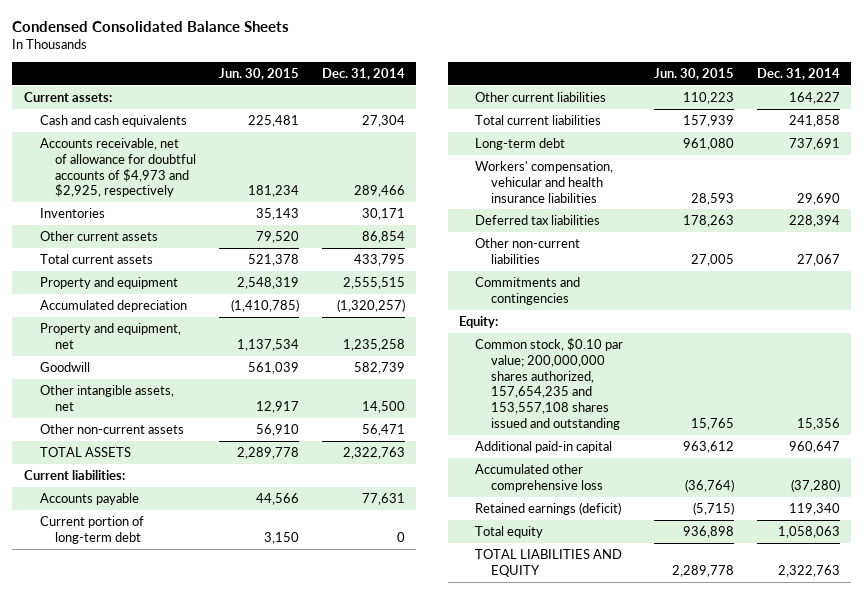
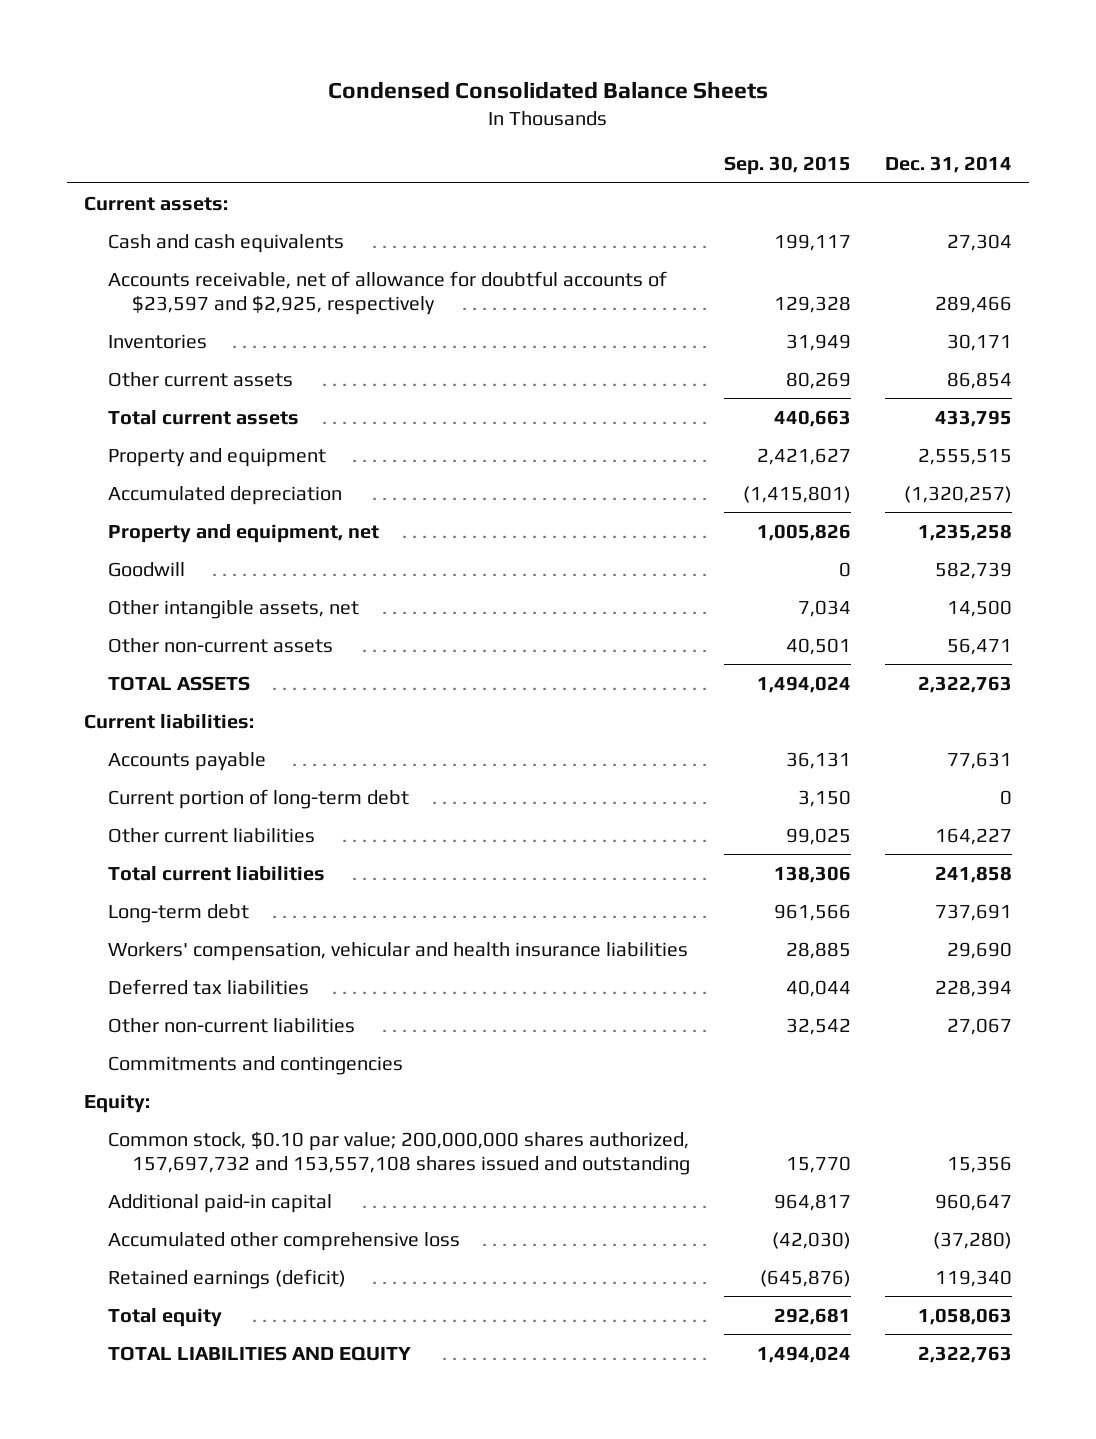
[219,67,300,80] Jun. 30, 2015 -> none
none -> [724,156,852,176] Sep. 30, 2015
[39,137,197,198] Accounts receivable, net of allowance for doubtful accounts of $4,973 and $2,925, respectively -> [107,270,667,315] Accounts receivable, net of allowance for doubtful accounts of $23,597 and $2,925, respectively
[474,337,623,430] Common stock, $0.10 par value; 200,000,000 shares authorized, 157,654,235 and 153,557,108 shares issued and outstanding -> [107,1130,690,1175] Common stock, $0.10 par value; 200,000,000 shares authorized, 157,697,732 and 153,557,108 shares issued and outstanding

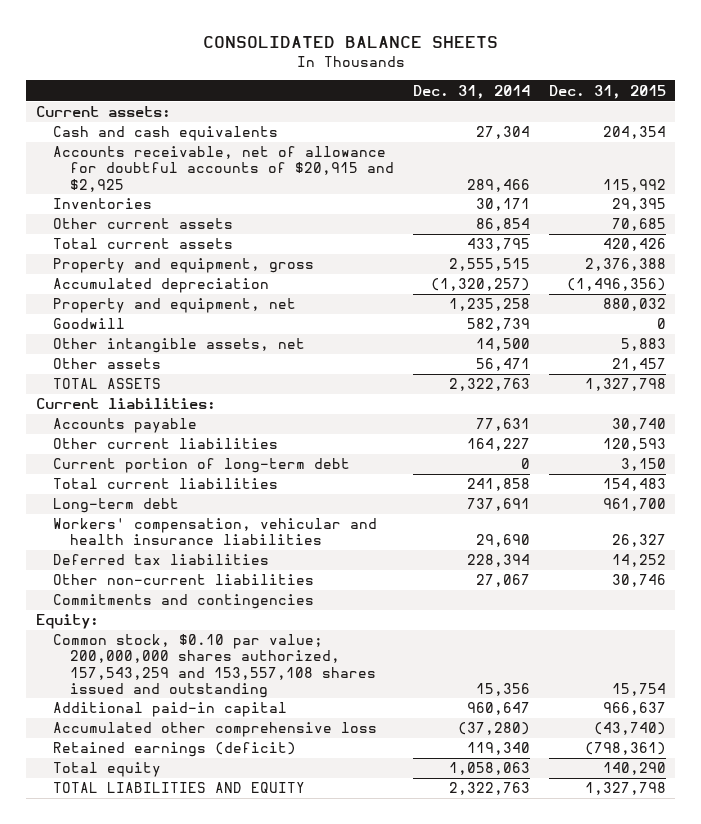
[327,80,768,99] Condensed Consolidated Balance Sheets -> [202,35,498,48] CONSOLIDATED BALANCE SHEETS
[724,156,852,176] Sep. 30, 2015 -> none
none -> [548,84,666,99] Dec. 31, 2015
[107,270,667,315] Accounts receivable, net of allowance for doubtful accounts of $23,597 and $2,925, respectively -> [52,146,395,192] Accounts receivable, net of allowance for doubtful accounts of $20,915 and $2,925
[107,447,326,467] Property and equipment -> [52,258,314,274] Property and equipment, gross
[107,637,333,653] Other non-current assets -> [52,358,161,370] Other assets
[107,788,409,809] Current portion of long-term debt -> [52,458,350,474] Current portion of long-term debt
[107,1130,690,1175] Common stock, $0.10 par value; 200,000,000 shares authorized, 157,697,732 and 153,557,108 shares issued and outstanding -> [52,634,377,698] Common stock, $0.10 par value; 200,000,000 shares authorized, 157,543,259 and 153,557,108 shares issued and outstanding

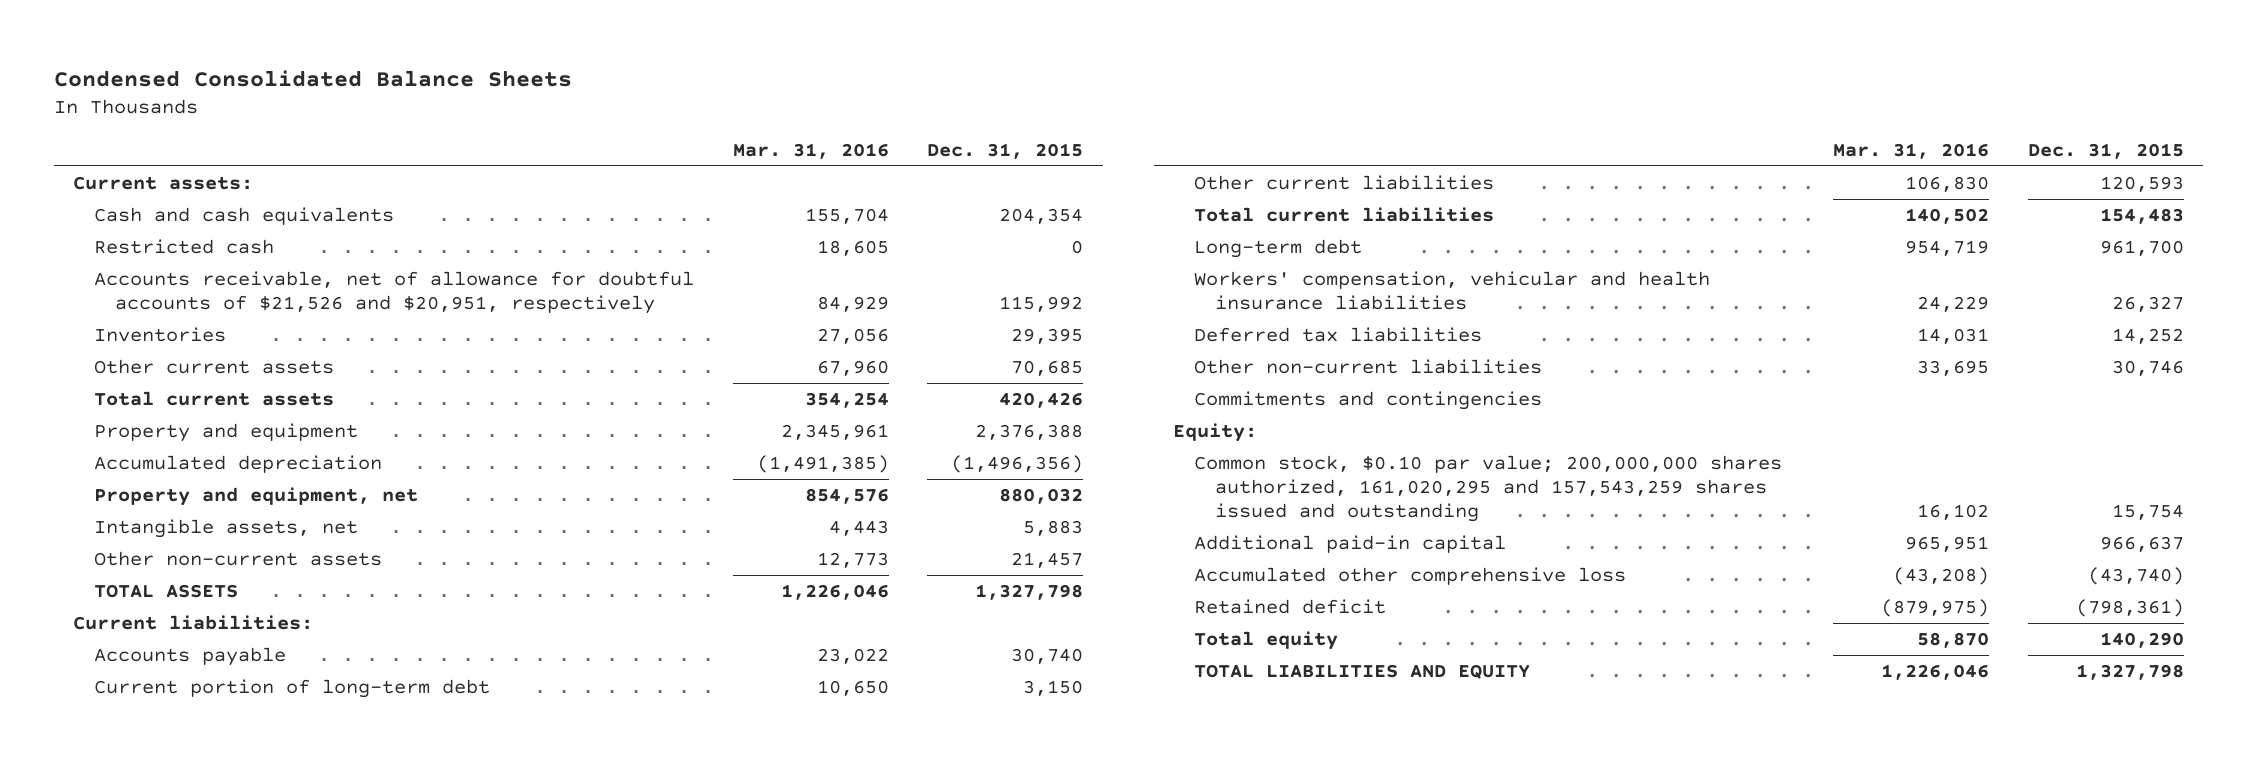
[202,35,498,48] CONSOLIDATED BALANCE SHEETS -> [53,69,572,87] Condensed Consolidated Balance Sheets
[413,84,531,99] Dec. 31, 2014 -> none
none -> [732,142,889,159] Mar. 31, 2016
none -> [94,239,275,255] Restricted cash
[52,146,395,192] Accounts receivable, net of allowance for doubtful accounts of $20,915 and $2,925 -> [94,271,695,315] Accounts receivable, net of allowance for doubtful accounts of $21,526 and $20,951, respectively
[52,258,314,274] Property and equipment, gross -> [94,423,359,443] Property and equipment
[52,318,125,330] Goodwill -> none
[52,338,305,354] Other intangible assets, net -> [94,519,359,539] Intangible assets, net
[52,358,161,370] Other assets -> [94,551,383,567] Other non-current assets
[52,438,278,450] Other current liabilities -> [1194,175,1495,191] Other current liabilities
[52,634,377,698] Common stock, $0.10 par value; 200,000,000 shares authorized, 157,543,259 and 153,557,108 shares issued and outstanding -> [1194,455,1783,522] Common stock, $0.10 par value; 200,000,000 shares authorized, 161,020,295 and 157,543,259 shares issued and outstanding
[52,742,296,758] Retained earnings (deficit) -> [1194,599,1387,615] Retained deficit

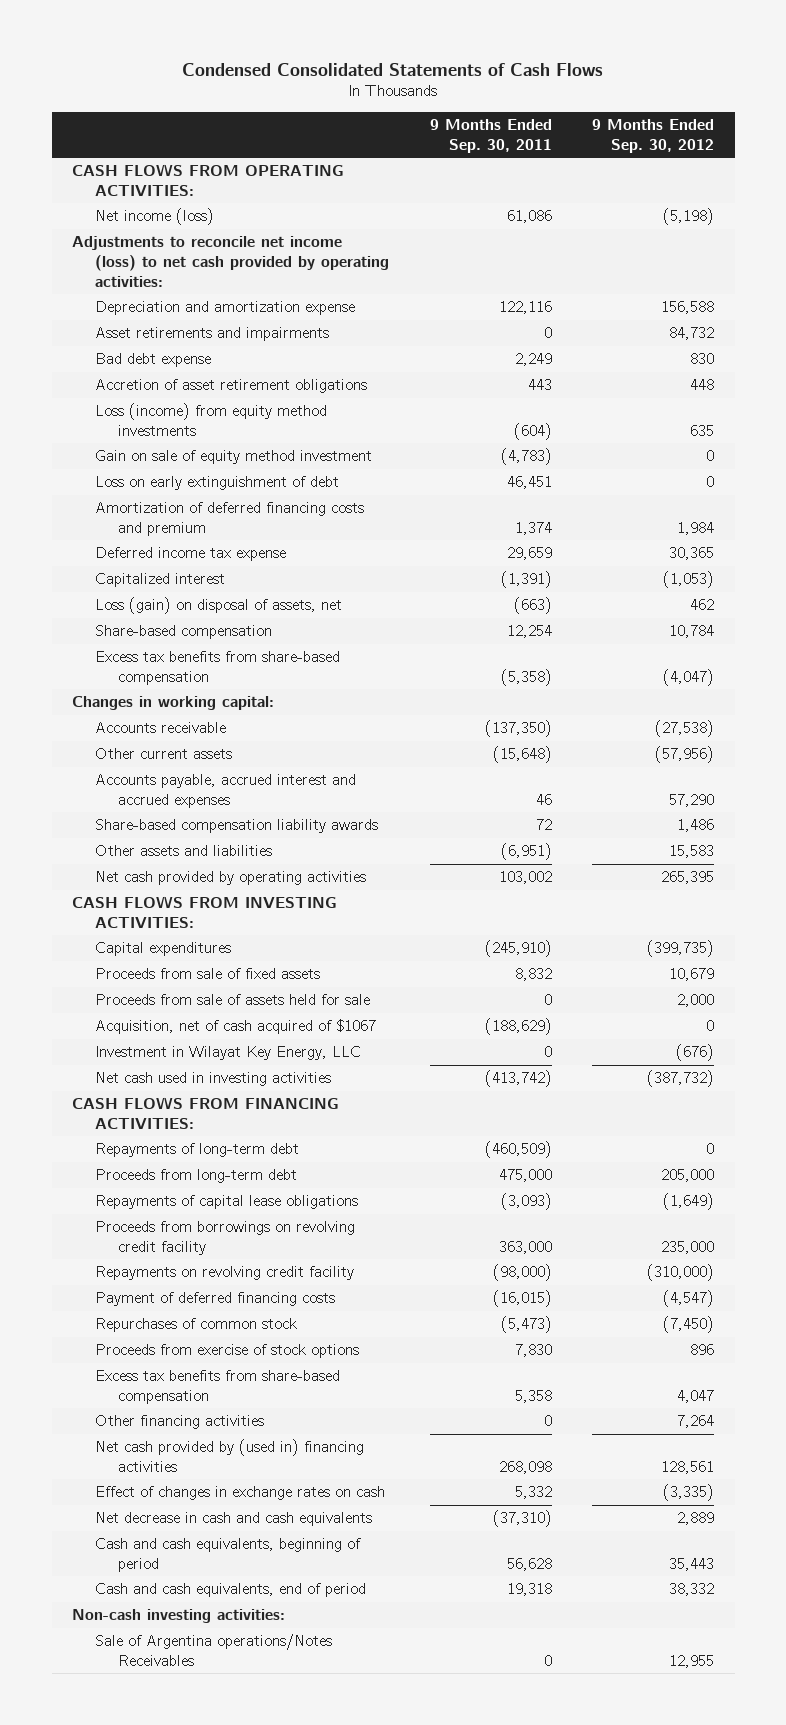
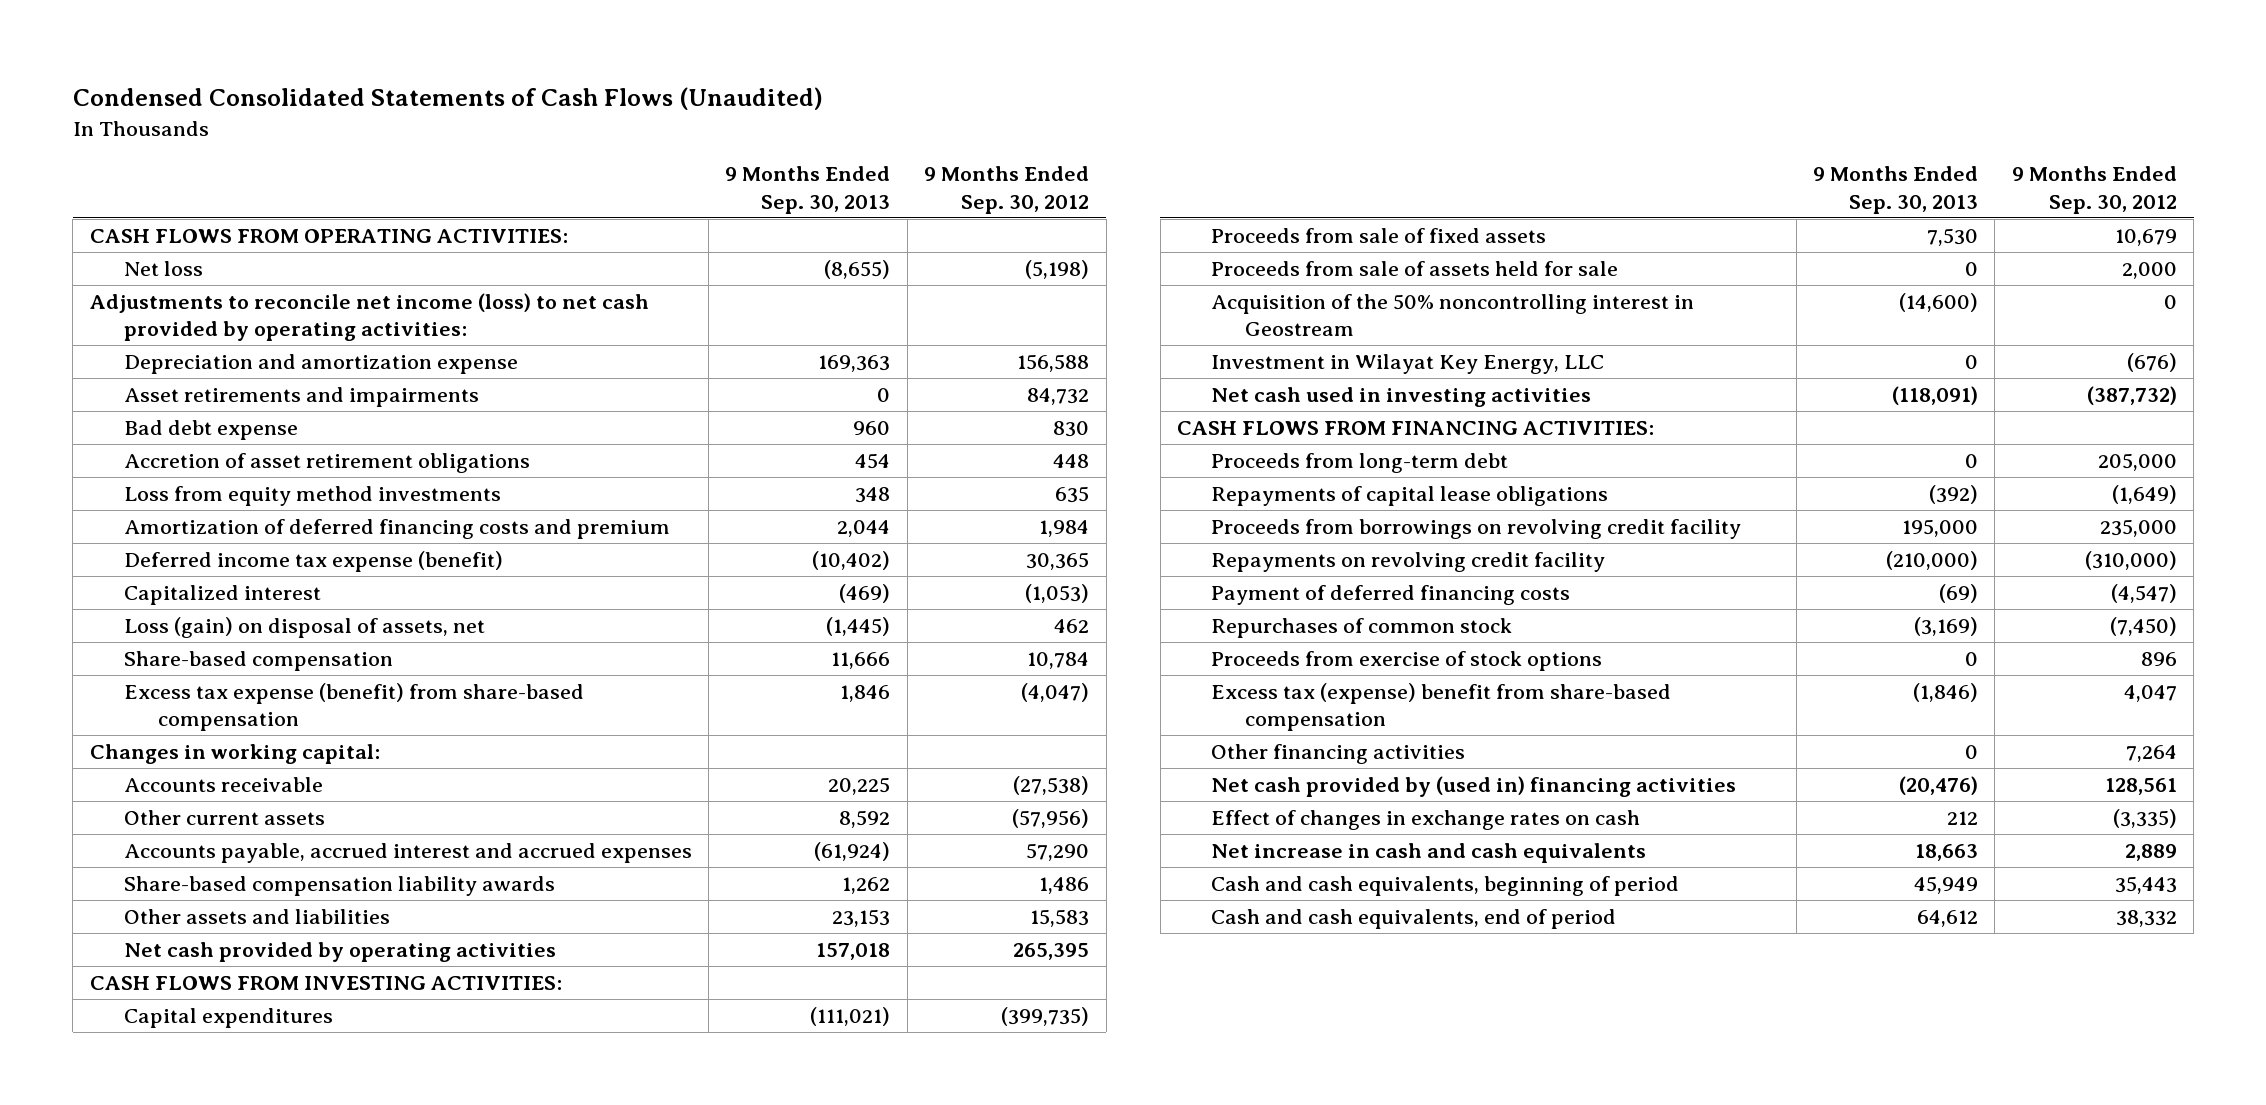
[182,62,604,76] Condensed Consolidated Statements of Cash Flows -> [72,87,823,111] Condensed Consolidated Statements of Cash Flows (Unaudited)
[429,119,552,153] 9 Months Ended Sep. 30, 2011 -> none
none -> [725,166,891,214] 9 Months Ended Sep. 30, 2013
[94,208,214,226] Net income (loss) -> [123,261,203,277] Net loss
[94,450,372,465] Gain on sale of equity method investment -> none
[94,476,339,491] Loss on early extinguishment of debt -> none
[94,403,327,436] Loss (income) from equity method investments -> [123,486,501,507] Loss from equity method investments
[94,547,286,562] Deferred income tax expense -> [123,551,503,573] Deferred income tax expense (benefit)
[94,651,340,685] Excess tax benefits from share-based compensation -> [123,683,584,732] Excess tax expense (benefit) from share-based compensation
[94,1019,376,1035] Acquisition, net of cash acquired of $1067 -> none
none -> [1211,294,1695,337] Acquisition of the 50% noncontrolling interest in Geostream
[94,1143,299,1158] Repayments of long-term debt -> none
[94,1370,340,1404] Excess tax benefits from share-based compensation -> [1211,683,1672,732] Excess tax (expense) benefit from share-based compensation
[94,1512,372,1527] Net decrease in cash and cash equivalents -> [1211,843,1647,864] Net increase in cash and cash equivalents
[71,1609,285,1624] Non-cash investing activities: -> none
[94,1634,332,1666] Sale of Argentina operations/Notes Receivables -> none

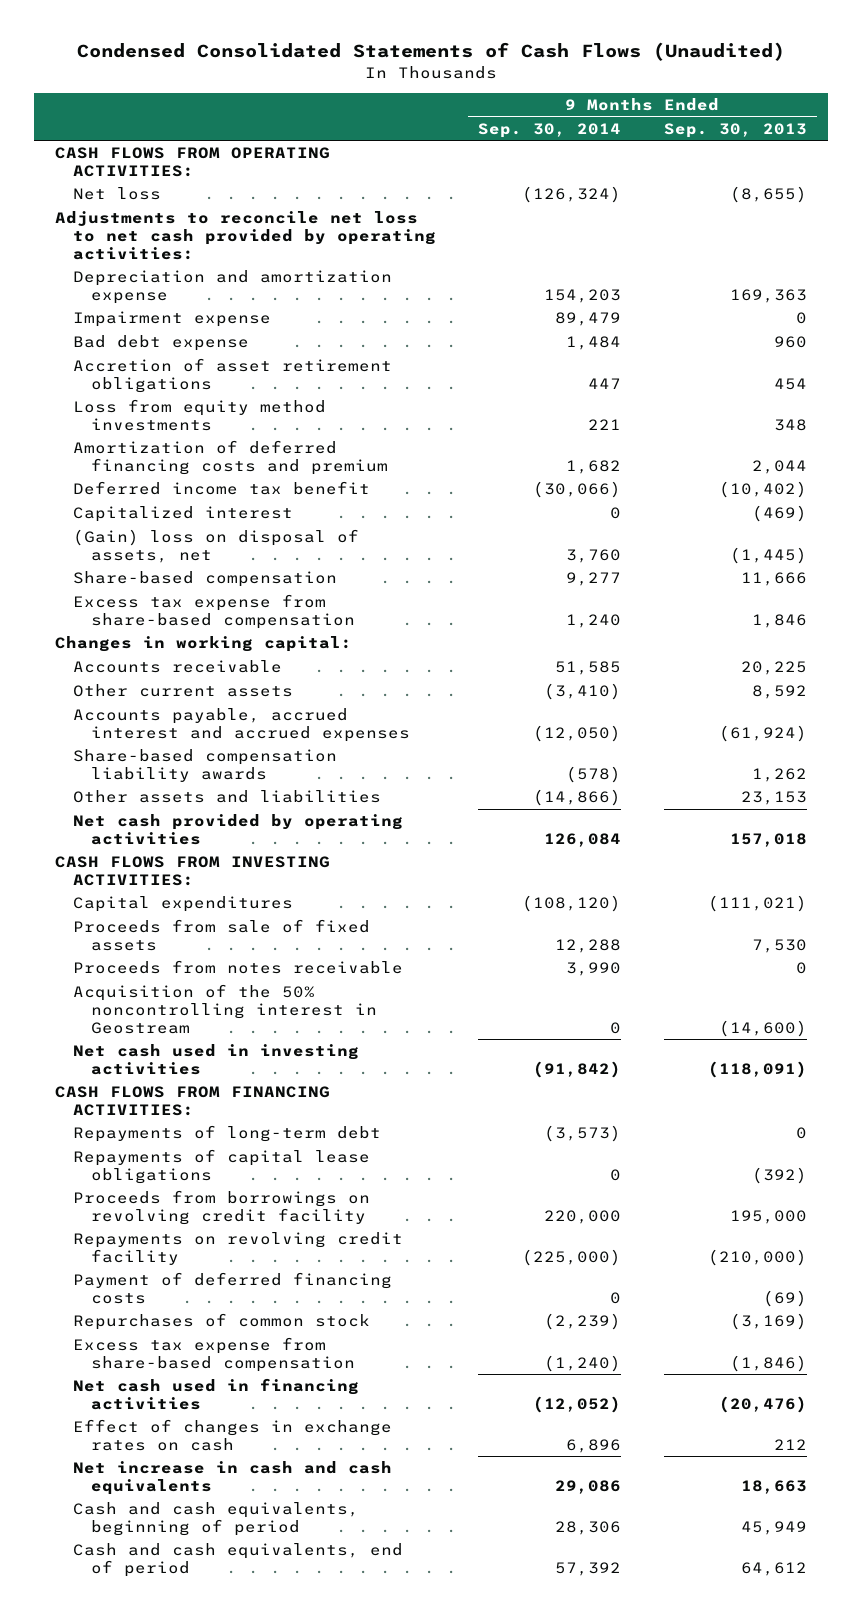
[924,166,1090,214] 9 Months Ended Sep. 30, 2012 -> none
none -> [478,122,622,138] Sep. 30, 2014
[89,293,649,342] Adjustments to reconcile net income (loss) to net cash provided by operating activities: -> [54,211,436,260] Adjustments to reconcile net loss to net cash provided by operating activities:
[123,387,479,408] Asset retirements and impairments -> none
none -> [72,311,271,328] Impairment expense
[123,551,503,573] Deferred income tax expense (benefit) -> [72,481,370,496] Deferred income tax benefit
[123,617,485,639] Loss (gain) on disposal of assets, net -> [72,529,359,563] (Gain) loss on disposal of assets, net
[123,683,584,732] Excess tax expense (benefit) from share-based compensation -> [72,594,356,629] Excess tax expense from share-based compensation
[1211,261,1619,277] Proceeds from sale of assets held for sale -> [72,960,403,975] Proceeds from notes receivable
[1211,354,1605,375] Investment in Wilayat Key Energy, LLC -> none
[1211,453,1509,474] Proceeds from long-term debt -> none
none -> [72,1125,381,1143] Repayments of long-term debt
[1211,651,1603,672] Proceeds from exercise of stock options -> none
[1211,744,1466,765] Other financing activities -> none
[1211,683,1672,732] Excess tax (expense) benefit from share-based compensation -> [72,1337,356,1372] Excess tax expense from share-based compensation
[1211,776,1737,798] Net cash provided by (used in) financing activities -> [72,1378,359,1410] Net cash used in financing activities

